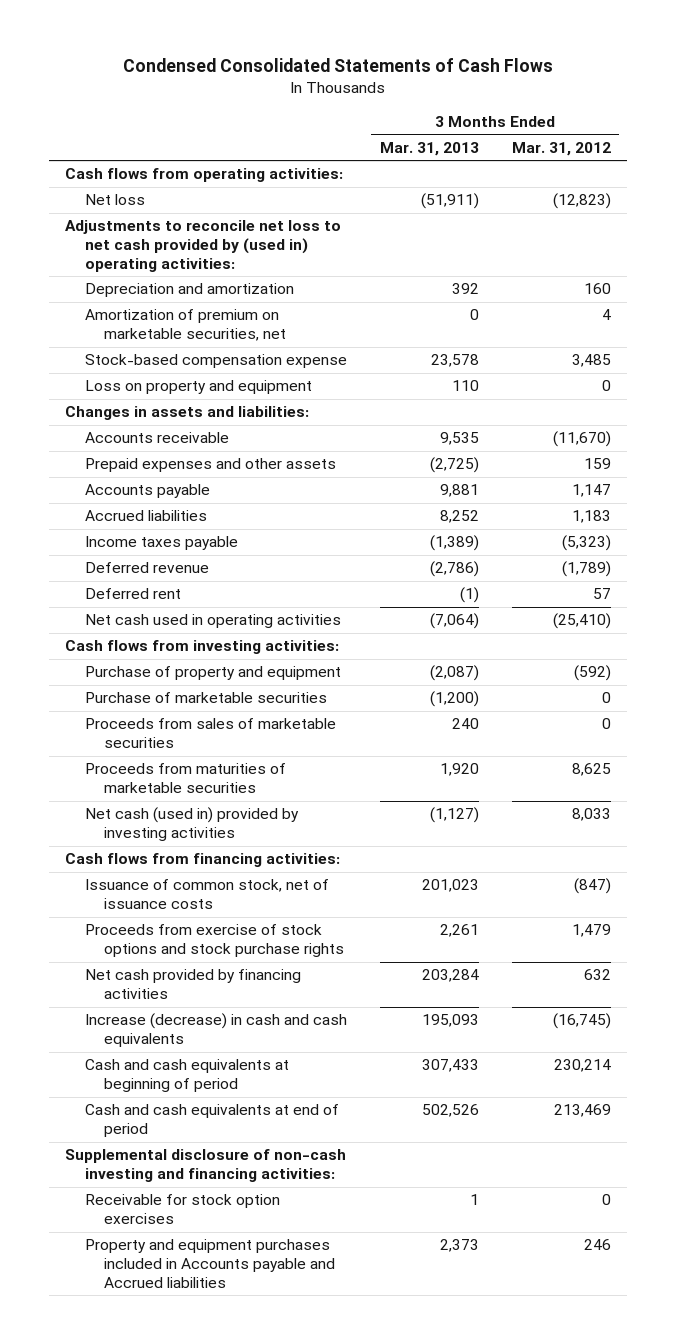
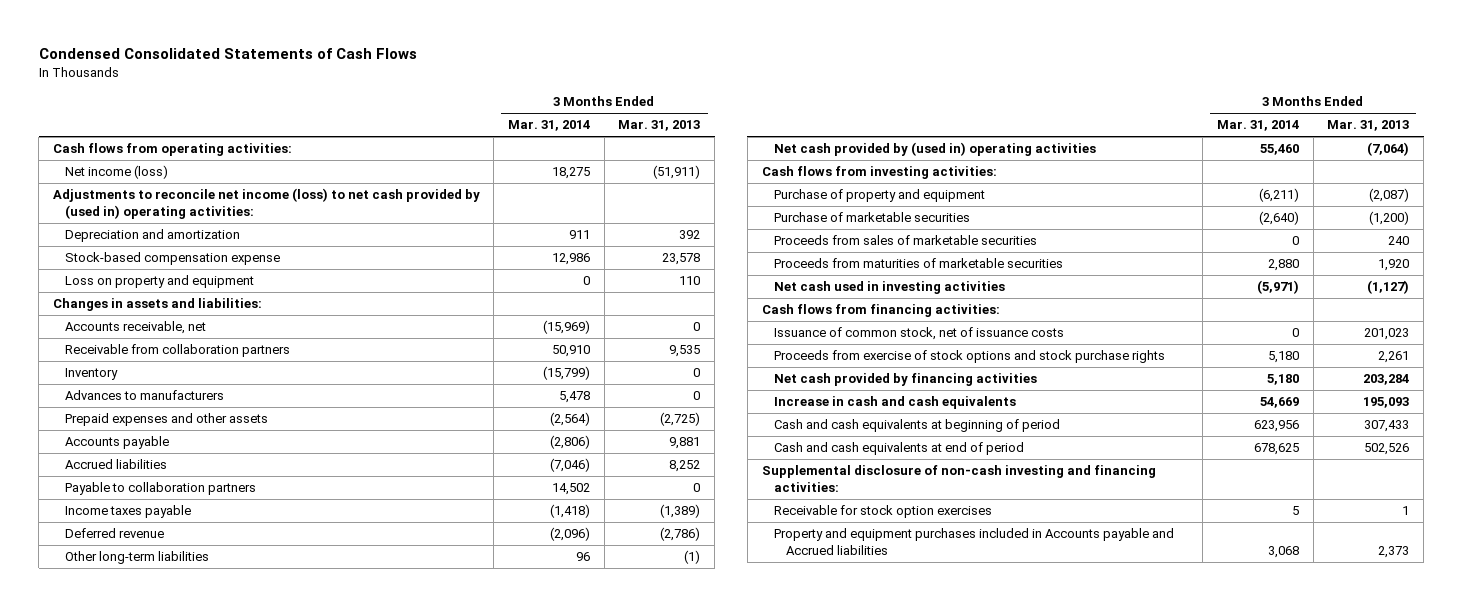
[511,141,611,156] Mar. 31, 2012 -> none
none -> [508,120,591,132] Mar. 31, 2014
[84,194,145,206] Net loss -> [64,165,168,180] Net income (loss)
[65,220,342,272] Adjustments to reconcile net loss to net cash provided by (used in) operating activities: -> [52,188,480,220] Adjustments to reconcile net income (loss) to net cash provided by (used in) operating activities:
[84,309,286,342] Amortization of premium on marketable securities, net -> none
[84,432,229,444] Accounts receivable -> [64,321,206,335] Accounts receivable, net
[439,432,479,446] 9,535 -> [693,322,701,332] 0
none -> [64,344,290,358] Receivable from collaboration partners
none -> [64,368,118,381] Inventory
none -> [64,390,224,401] Advances to manufacturers
none -> [64,482,256,496] Payable to collaboration partners
[84,588,181,600] Deferred rent -> [64,551,209,565] Other long-term liabilities
[84,614,341,629] Net cash used in operating activities -> [773,142,1096,157] Net cash provided by (used in) operating activities
[84,807,299,842] Net cash (used in) provided by investing activities -> [773,281,1005,295] Net cash used in investing activities
[84,1013,347,1048] Increase (decrease) in cash and cash equivalents -> [773,396,1016,410] Increase in cash and cash equivalents

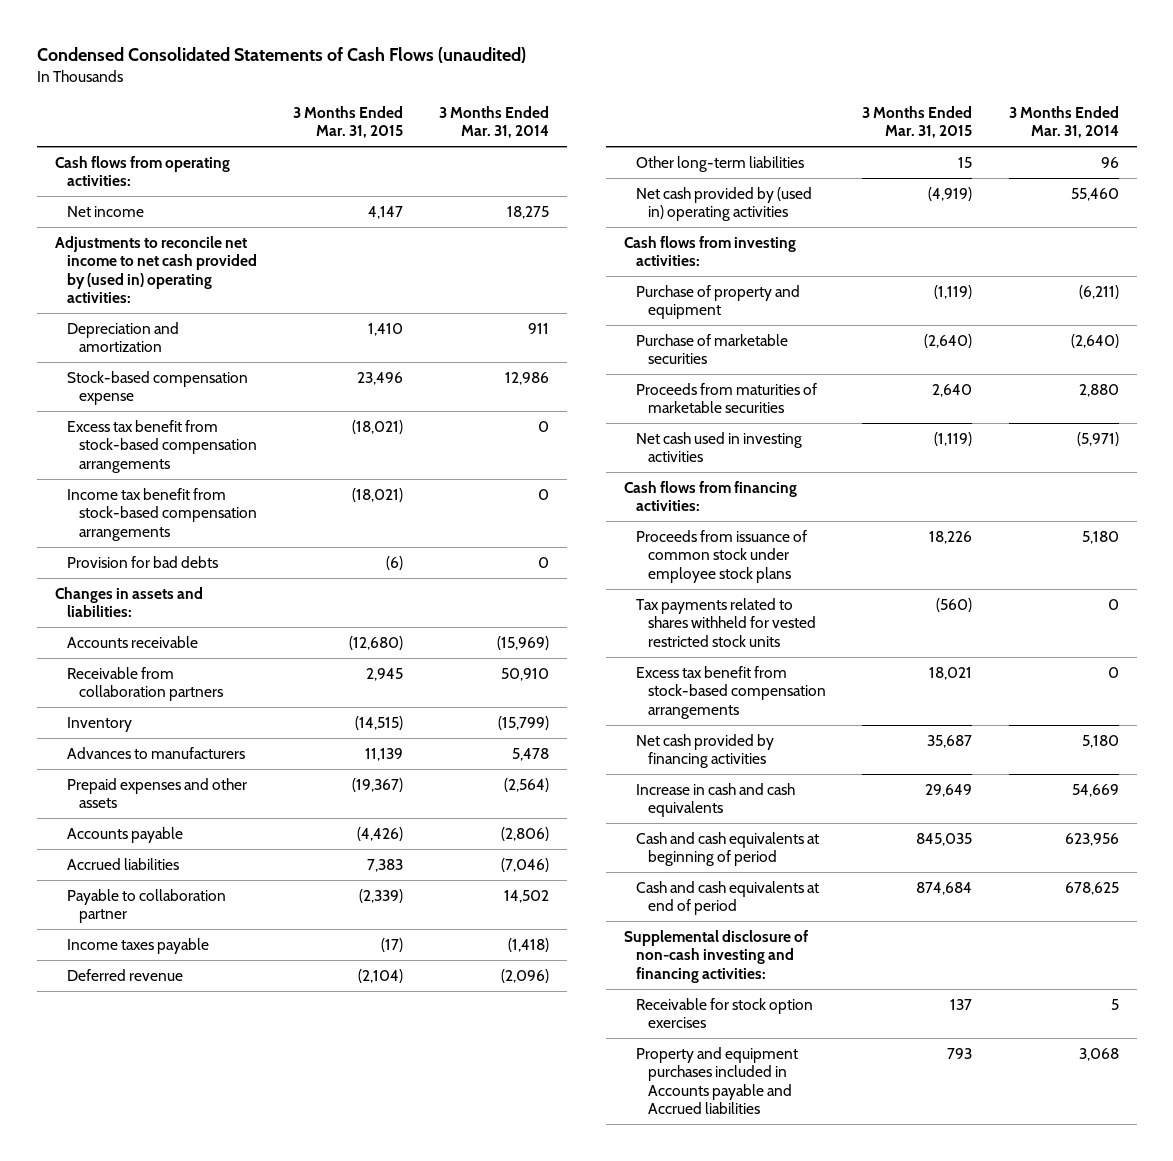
[38,47,417,59] Condensed Consolidated Statements of Cash Flows -> [36,46,526,63] Condensed Consolidated Statements of Cash Flows (unaudited)
[618,120,701,132] Mar. 31, 2013 -> none
none -> [292,105,403,139] 3 Months Ended Mar. 31, 2015
[64,165,168,180] Net income (loss) -> [66,205,144,217] Net income
[52,188,480,220] Adjustments to reconcile net income (loss) to net cash provided by (used in) operating activities: -> [54,235,257,304] Adjustments to reconcile net income to net cash provided by (used in) operating activities:
[64,275,254,289] Loss on property and equipment -> none
none -> [66,419,257,473] Excess tax benefit from stock-based compensation arrangements
none -> [66,487,257,541] Income tax benefit from stock-based compensation arrangements
none -> [66,555,218,568] Provision for bad debts
[64,321,206,335] Accounts receivable, net -> [66,635,198,648] Accounts receivable
[64,482,256,496] Payable to collaboration partners -> [66,888,226,924] Payable to collaboration partner
[773,235,1037,246] Proceeds from sales of marketable securities -> none
[773,327,1064,341] Issuance of common stock, net of issuance costs -> none
[773,350,1165,364] Proceeds from exercise of stock options and stock purchase rights -> [636,529,808,583] Proceeds from issuance of common stock under employee stock plans
none -> [636,597,817,647] Tax payments related to shares withheld for vested restricted stock units
none -> [636,665,827,719] Excess tax benefit from stock-based compensation arrangements

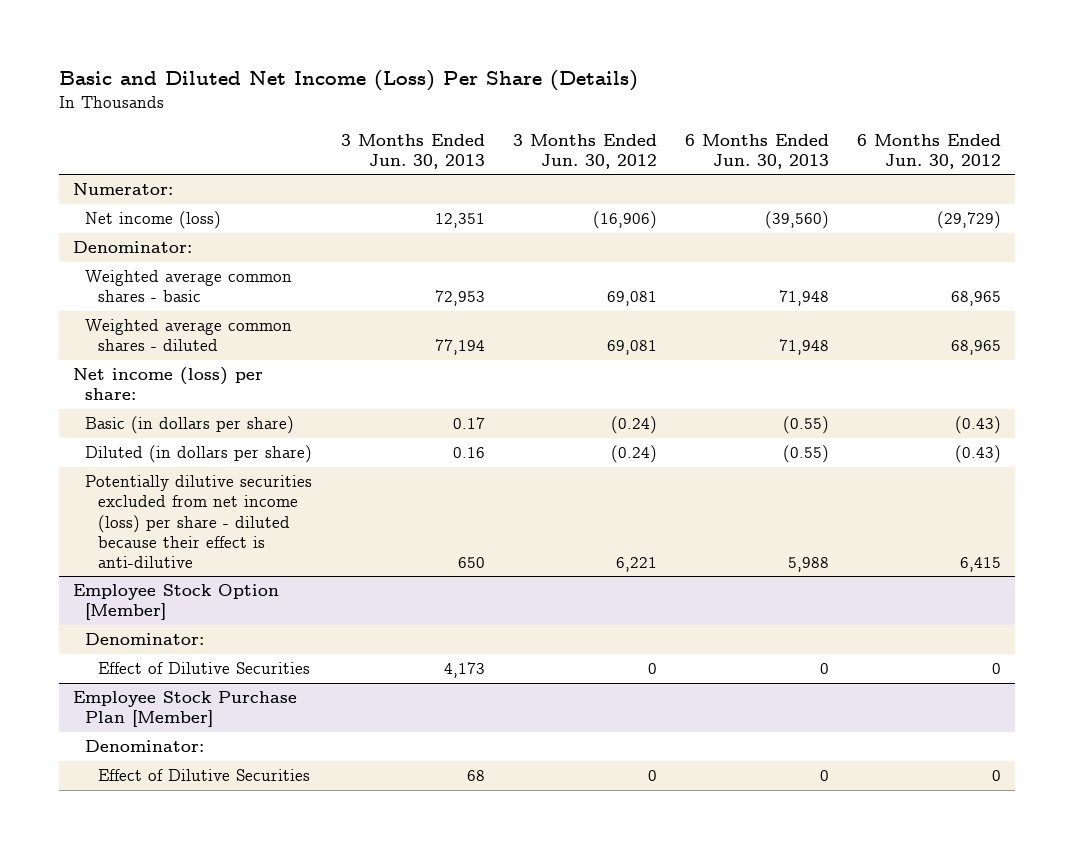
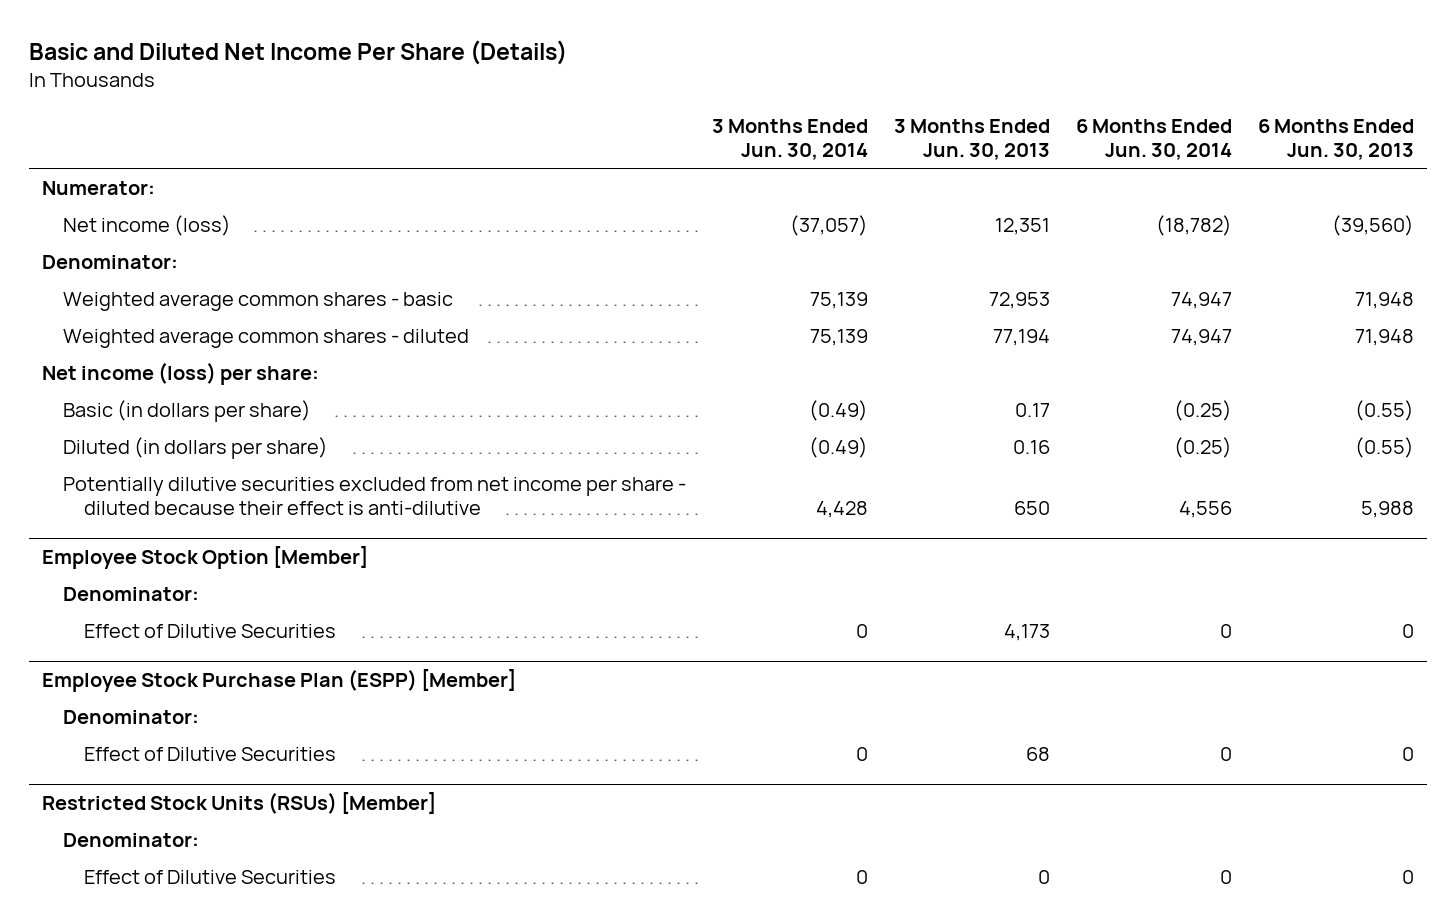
[58,70,638,92] Basic and Diluted Net Income (Loss) Per Share (Details) -> [29,40,568,66] Basic and Diluted Net Income Per Share (Details)
[512,133,657,169] 3 Months Ended Jun. 30, 2012 -> none
[856,133,1001,169] 6 Months Ended Jun. 30, 2012 -> none
none -> [712,118,869,160] 3 Months Ended Jun. 30, 2014
none -> [1076,118,1233,160] 6 Months Ended Jun. 30, 2014
[85,475,313,568] Potentially dilutive securities excluded from net income (loss) per share - diluted because their effect is anti-dilutive -> [63,476,687,516] Potentially dilutive securities excluded from net income per share - diluted because their effect is anti-dilutive
[73,691,298,728] Employee Stock Purchase Plan [Member] -> [42,668,517,692] Employee Stock Purchase Plan (ESPP) [Member]
none -> [42,791,437,814] Restricted Stock Units (RSUs) [Member]
none -> [63,832,200,847] Denominator:
none -> [84,869,337,884] Effect of Dilutive Securities

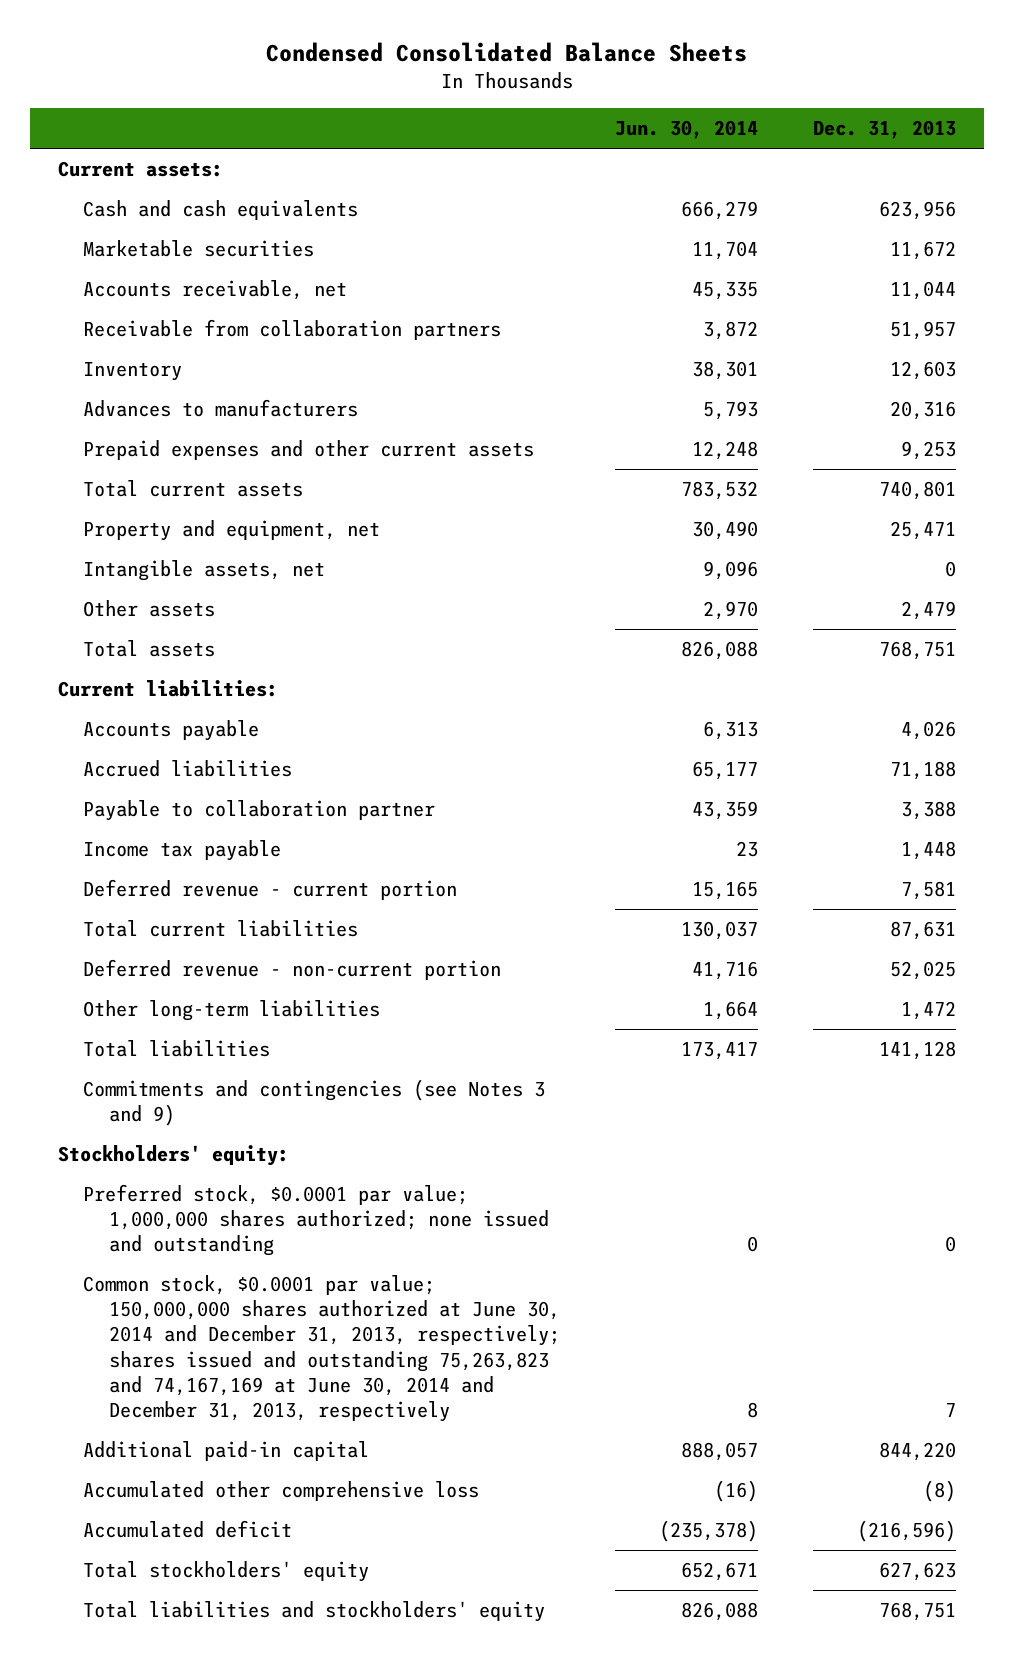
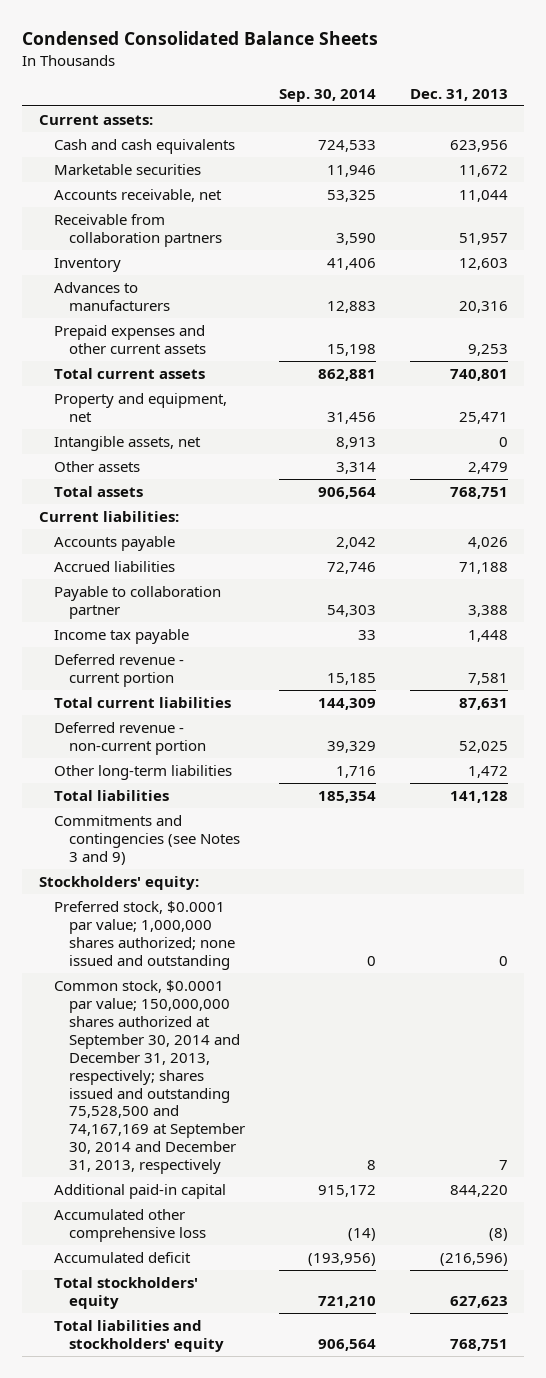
[615,120,759,140] Jun. 30, 2014 -> none
none -> [278,88,376,102] Sep. 30, 2014
[83,1275,560,1423] Common stock, $0.0001 par value; 150,000,000 shares authorized at June 30, 2014 and December 31, 2013, respectively; shares issued and outstanding 75,263,823 and 74,167,169 at June 30, 2014 and December 31, 2013, respectively -> [54,979,246,1175] Common stock, $0.0001 par value; 150,000,000 shares authorized at September 30, 2014 and December 31, 2013, respectively; shares issued and outstanding 75,528,500 and 74,167,169 at September 30, 2014 and December 31, 2013, respectively

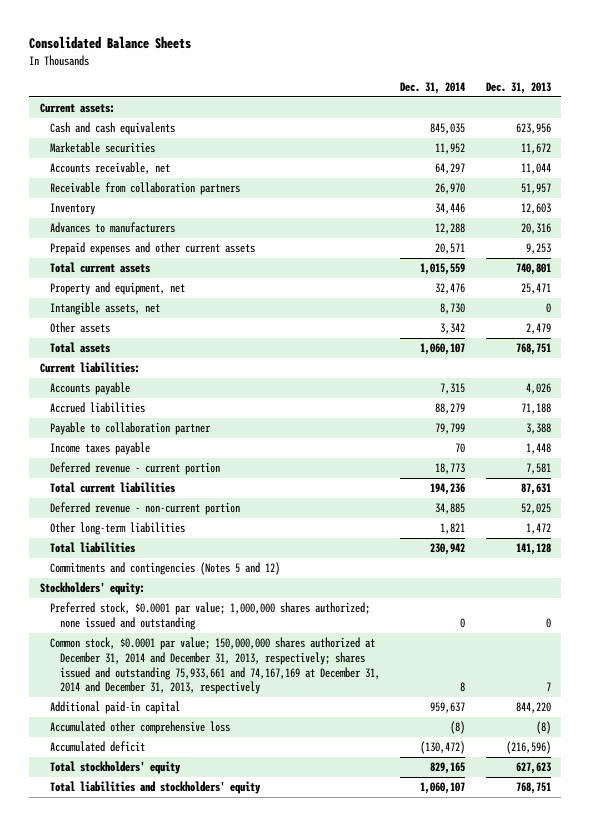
[21,31,378,46] Condensed Consolidated Balance Sheets -> [29,36,192,50] Consolidated Balance Sheets
[278,88,376,102] Sep. 30, 2014 -> none
none -> [400,81,466,94] Dec. 31, 2014
[54,628,190,644] Income tax payable -> [49,442,150,456] Income taxes payable
[54,814,241,865] Commitments and contingencies (see Notes 3 and 9) -> [49,562,280,576] Commitments and contingencies (Notes 5 and 12)
[54,979,246,1175] Common stock, $0.0001 par value; 150,000,000 shares authorized at September 30, 2014 and December 31, 2013, respectively; shares issued and outstanding 75,528,500 and 74,167,169 at September 30, 2014 and December 31, 2013, respectively -> [49,637,380,695] Common stock, $0.0001 par value; 150,000,000 shares authorized at December 31, 2014 and December 31, 2013, respectively; shares issued and outstanding 75,933,661 and 74,167,169 at December 31, 2014 and December 31, 2013, respectively

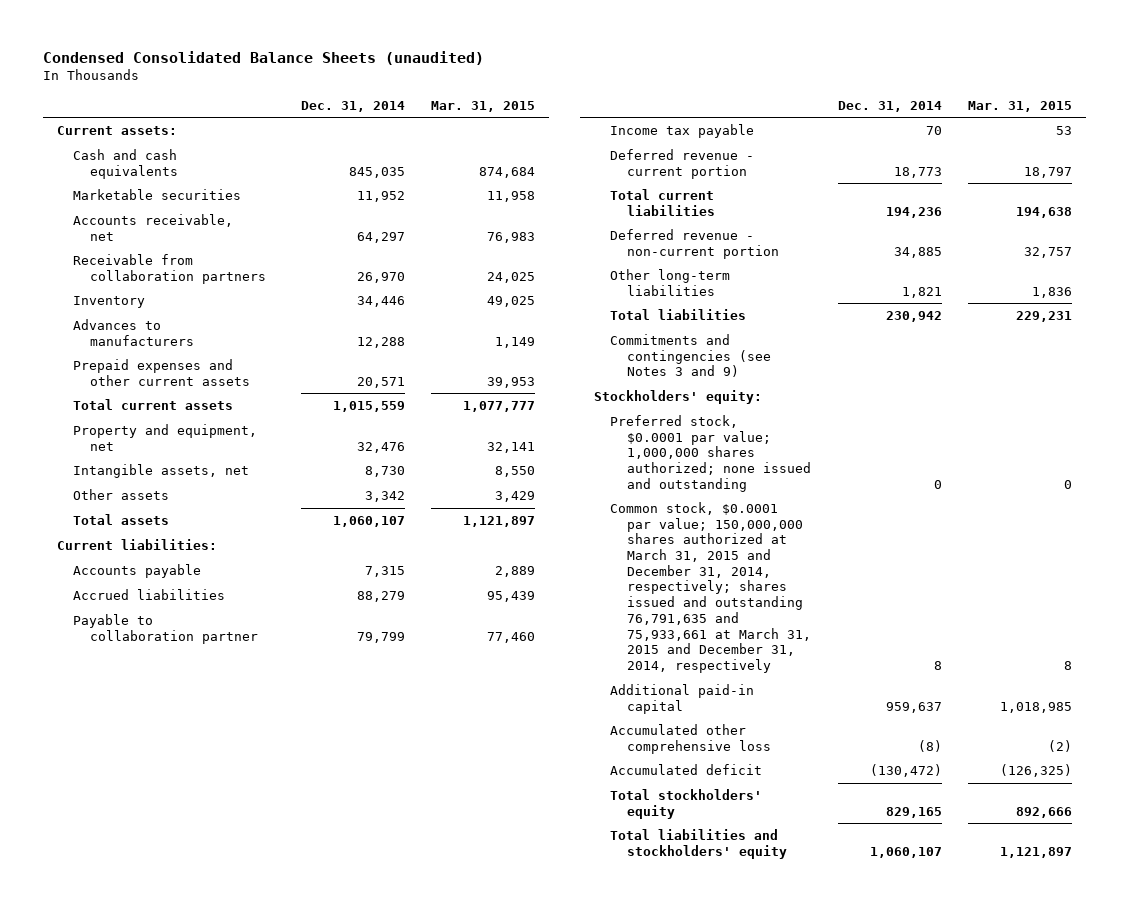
[29,36,192,50] Consolidated Balance Sheets -> [43,50,485,65] Condensed Consolidated Balance Sheets (unaudited)
[485,81,551,94] Dec. 31, 2013 -> none
none -> [431,100,536,112] Mar. 31, 2015
[49,442,150,456] Income taxes payable -> [610,123,755,138] Income tax payable
[49,562,280,576] Commitments and contingencies (Notes 5 and 12) -> [610,333,772,378] Commitments and contingencies (see Notes 3 and 9)
[49,637,380,695] Common stock, $0.0001 par value; 150,000,000 shares authorized at December 31, 2014 and December 31, 2013, respectively; shares issued and outstanding 75,933,661 and 74,167,169 at December 31, 2014 and December 31, 2013, respectively -> [610,501,812,674] Common stock, $0.0001 par value; 150,000,000 shares authorized at March 31, 2015 and December 31, 2014, respectively; shares issued and outstanding 76,791,635 and 75,933,661 at March 31, 2015 and December 31, 2014, respectively

